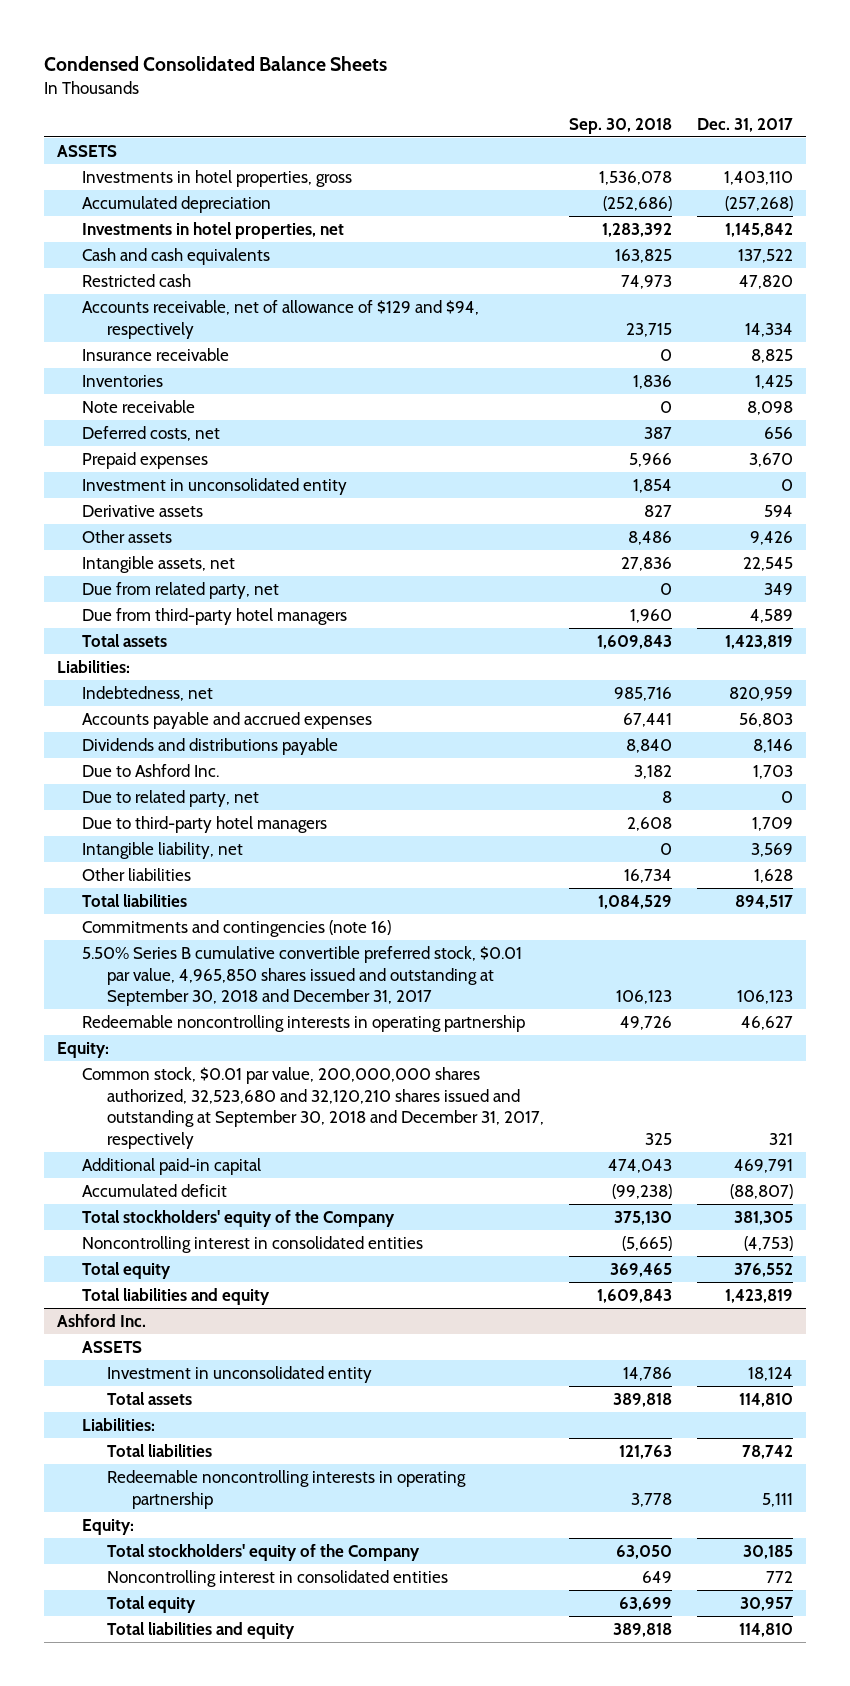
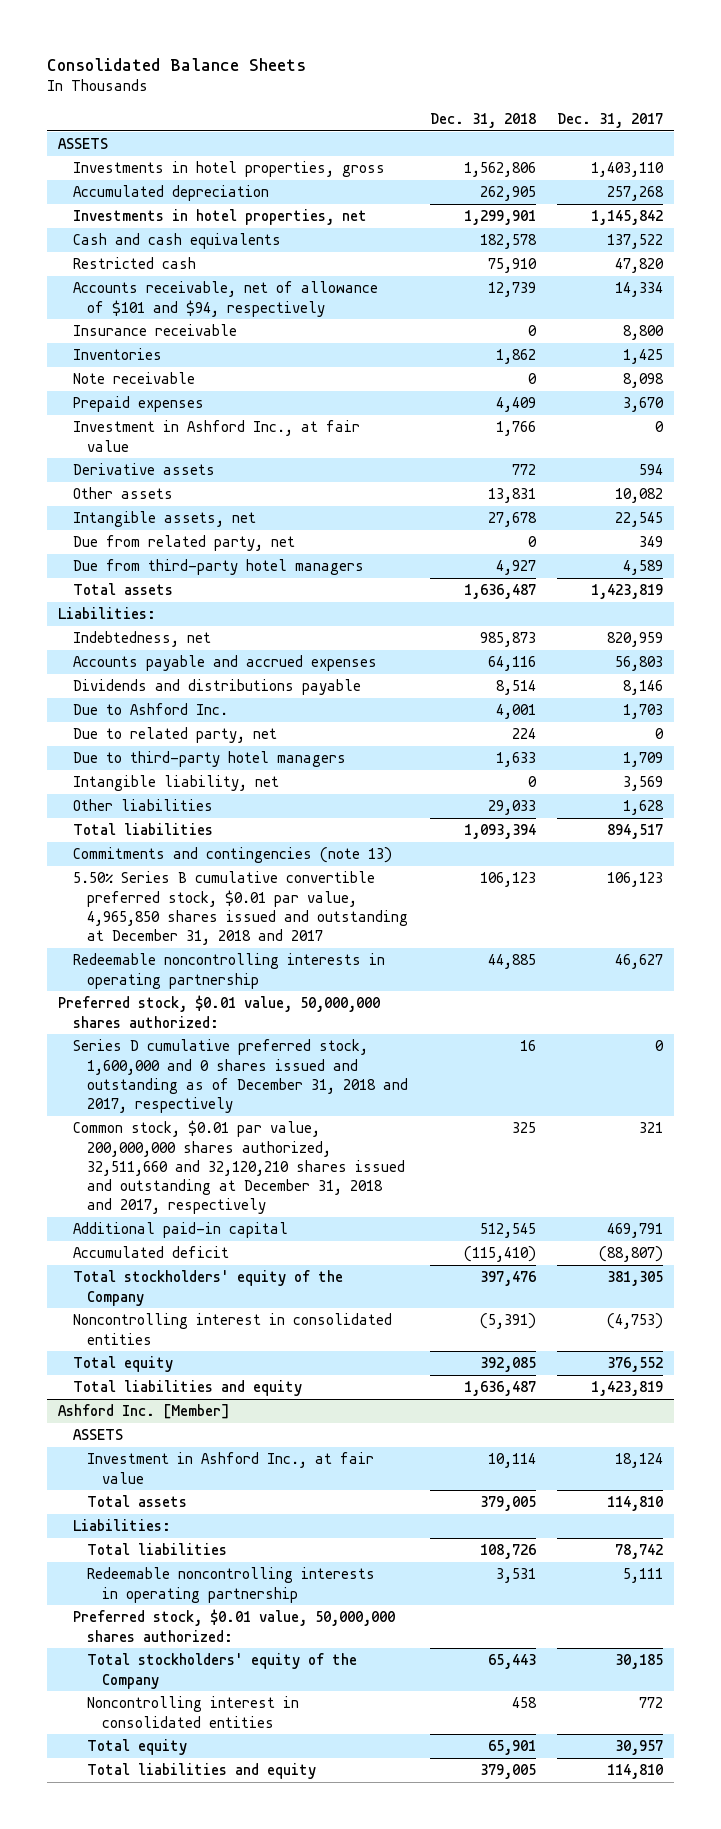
[44,55,388,71] Condensed Consolidated Balance Sheets -> [47,57,307,71] Consolidated Balance Sheets
[569,117,673,134] Sep. 30, 2018 -> none
none -> [429,112,536,128] Dec. 31, 2018
[725,196,794,212] (257,268) -> [607,186,665,202] 257,268
[81,300,479,339] Accounts receivable, net of allowance of $129 and $94, respectively -> [72,281,378,317] Accounts receivable, net of allowance of $101 and $94, respectively
[751,349,794,364] 8,825 -> [623,325,665,341] 8,800
[81,426,220,442] Deferred costs, net -> none
[81,478,347,496] Investment in unconsolidated entity -> [72,420,360,452] Investment in Ashford Inc., at fair value
[750,531,794,546] 9,426 -> [615,488,664,504] 10,082
[81,920,391,938] Commitments and contingencies (note 16) -> [72,847,392,864] Commitments and contingencies (note 13)
[81,946,522,1007] 5.50% Series B cumulative convertible preferred stock, $0.01 par value, 4,965,850 shares issued and outstanding at September 30, 2018 and December 31, 2017 -> [72,871,409,945] 5.50% Series B cumulative convertible preferred stock, $0.01 par value, 4,965,850 shares issued and outstanding at December 31, 2018 and 2017
[56,1042,109,1059] Equity: -> none
none -> [57,995,380,1028] Preferred stock, $0.01 value, 50,000,000 shares authorized:
none -> [72,1039,409,1113] Series D cumulative preferred stock, 1,600,000 and 0 shares issued and outstanding as of December 31, 2018 and 2017, respectively
[81,1067,544,1149] Common stock, $0.01 par value, 200,000,000 shares authorized, 32,523,680 and 32,120,210 shares issued and outstanding at September 30, 2018 and December 31, 2017, respectively -> [72,1120,406,1214] Common stock, $0.01 par value, 200,000,000 shares authorized, 32,511,660 and 32,120,210 shares issued and outstanding at December 31, 2018 and 2017, respectively
[56,1314,146,1328] Ashford Inc. -> [57,1404,230,1420] Ashford Inc. [Member]
[106,1366,372,1384] Investment in unconsolidated entity -> [87,1452,375,1484] Investment in Ashford Inc., at fair value
[81,1519,134,1536] Equity: -> none
none -> [72,1609,395,1642] Preferred stock, $0.01 value, 50,000,000 shares authorized:

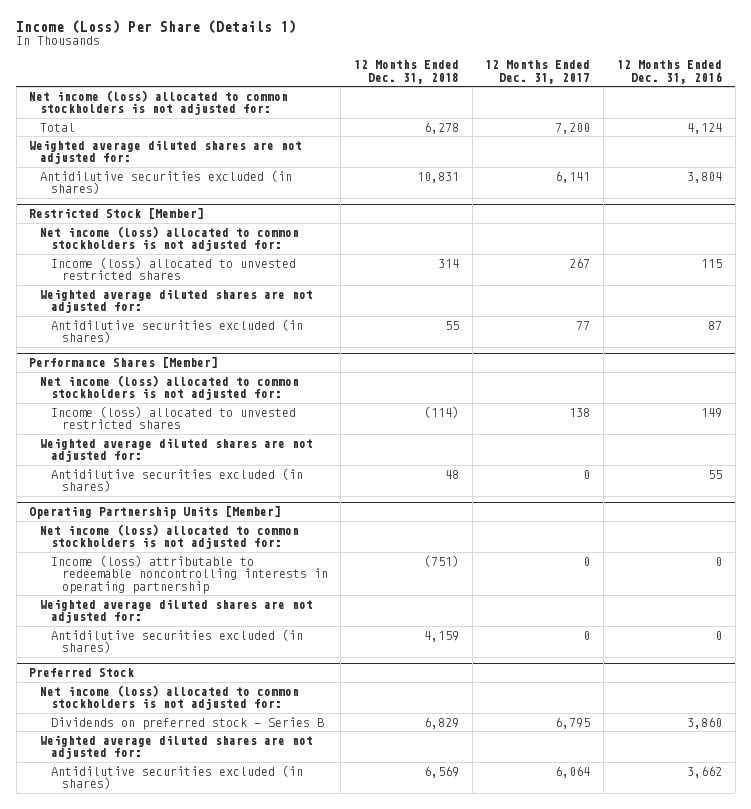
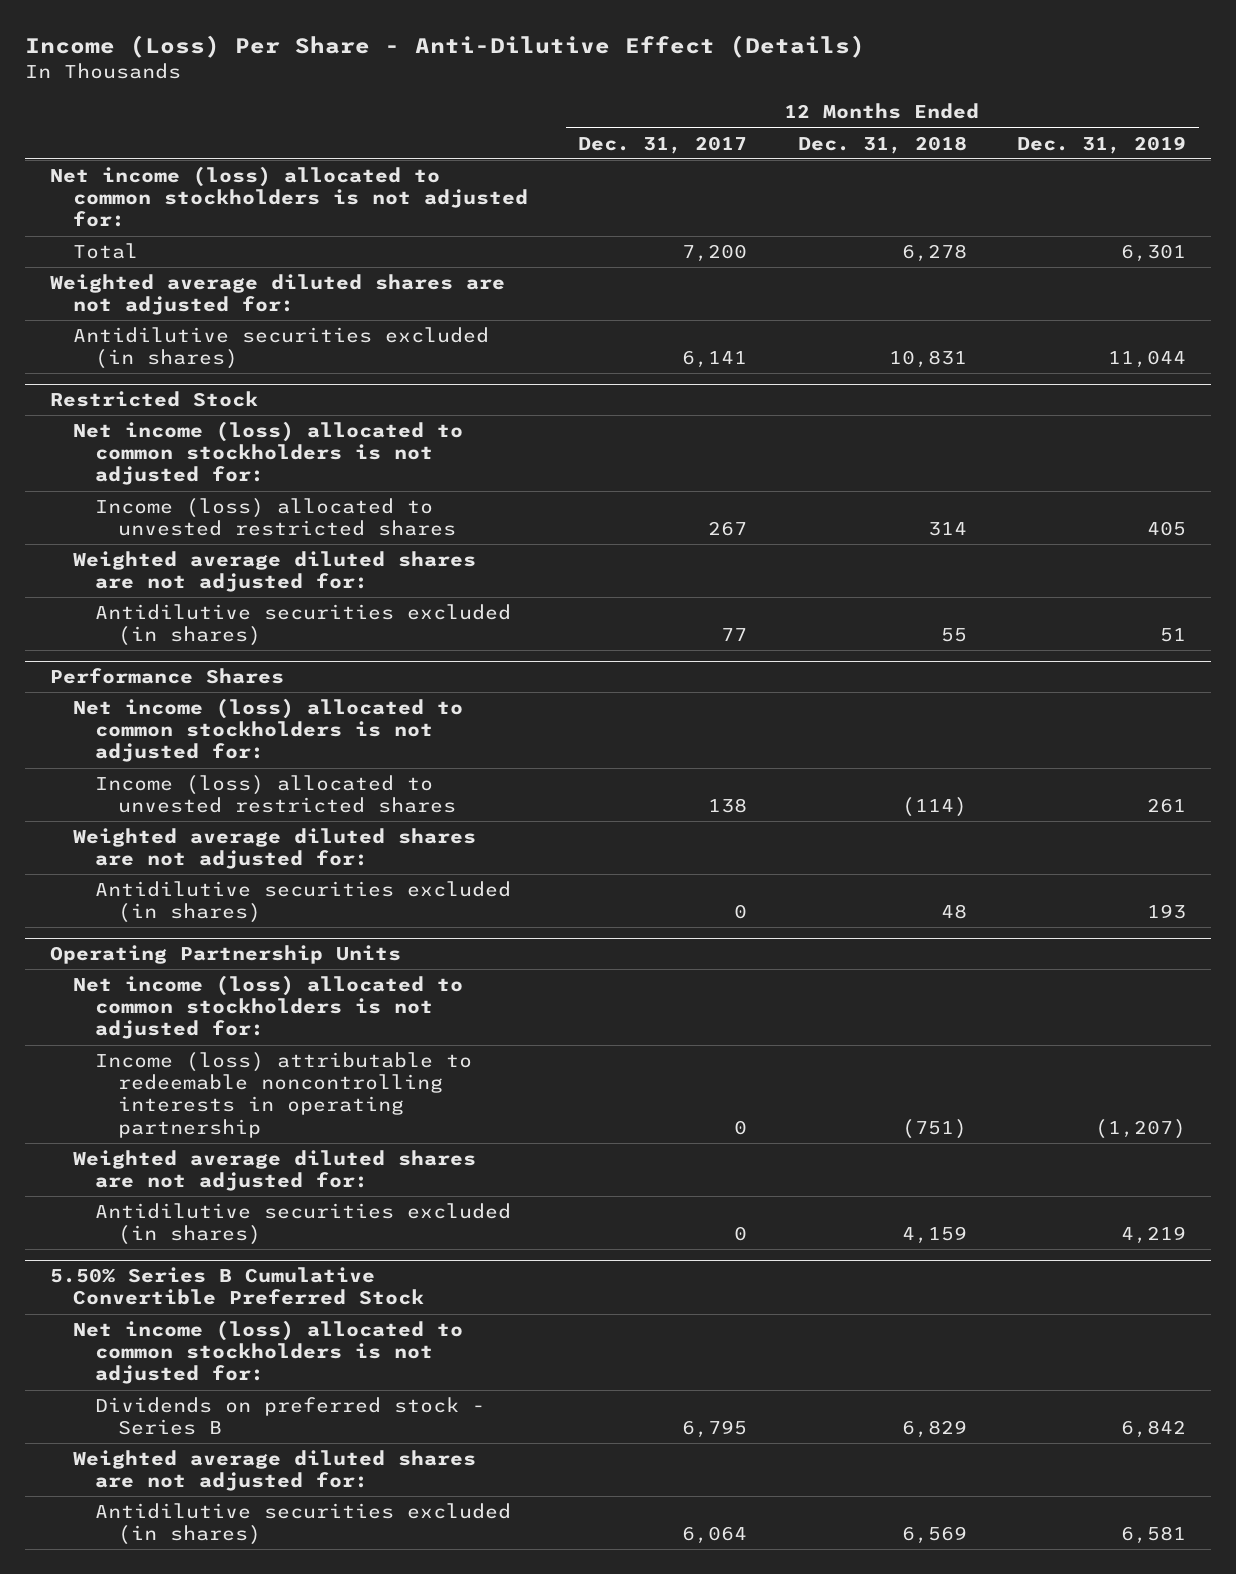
[16,19,297,34] Income (Loss) Per Share (Details 1) -> [24,35,865,59] Income (Loss) Per Share - Anti-Dilutive Effect (Details)
[616,60,722,84] 12 Months Ended Dec. 31, 2016 -> none
none -> [1017,135,1187,154] Dec. 31, 2019
[29,208,205,220] Restricted Stock [Member] -> [50,391,259,408] Restricted Stock
[29,357,219,369] Performance Shares [Member] -> [50,668,285,685] Performance Shares
[29,506,282,520] Operating Partnership Units [Member] -> [50,945,402,965] Operating Partnership Units
[29,668,135,678] Preferred Stock -> none
none -> [50,1267,424,1306] 5.50% Series B Cumulative Convertible Preferred Stock

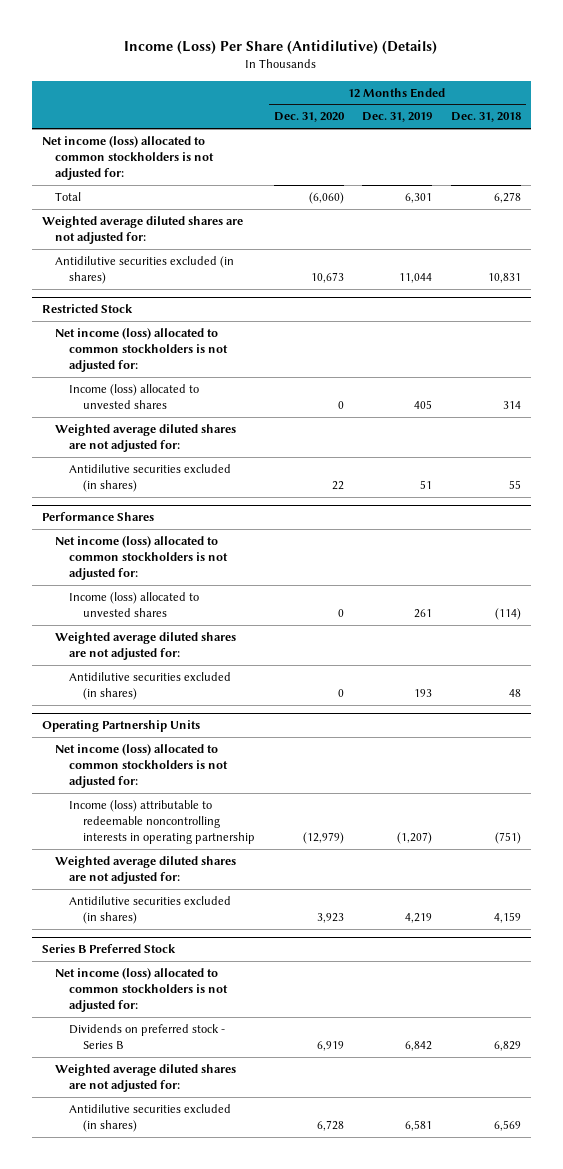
[24,35,865,59] Income (Loss) Per Share - Anti-Dilutive Effect (Details) -> [124,40,438,55] Income (Loss) Per Share (Antidilutive) (Details)
[578,135,748,154] Dec. 31, 2017 -> none
none -> [273,112,345,123] Dec. 31, 2020
[95,498,457,537] Income (loss) allocated to unvested restricted shares -> [69,383,200,410] Income (loss) allocated to unvested shares
[95,775,457,814] Income (loss) allocated to unvested restricted shares -> [69,591,200,618] Income (loss) allocated to unvested shares
[50,1267,424,1306] 5.50% Series B Cumulative Convertible Preferred Stock -> [41,943,176,953] Series B Preferred Stock

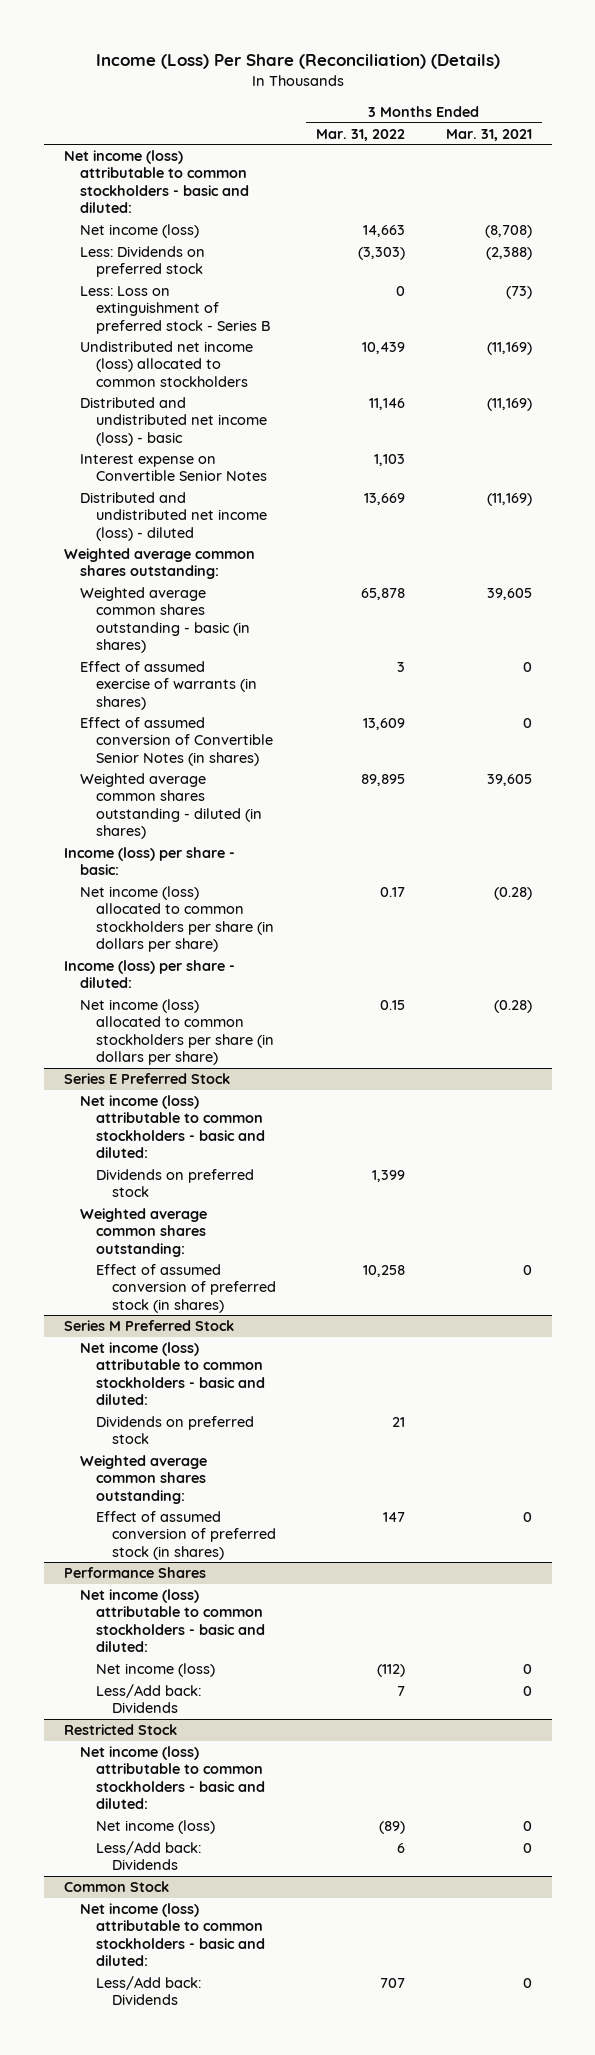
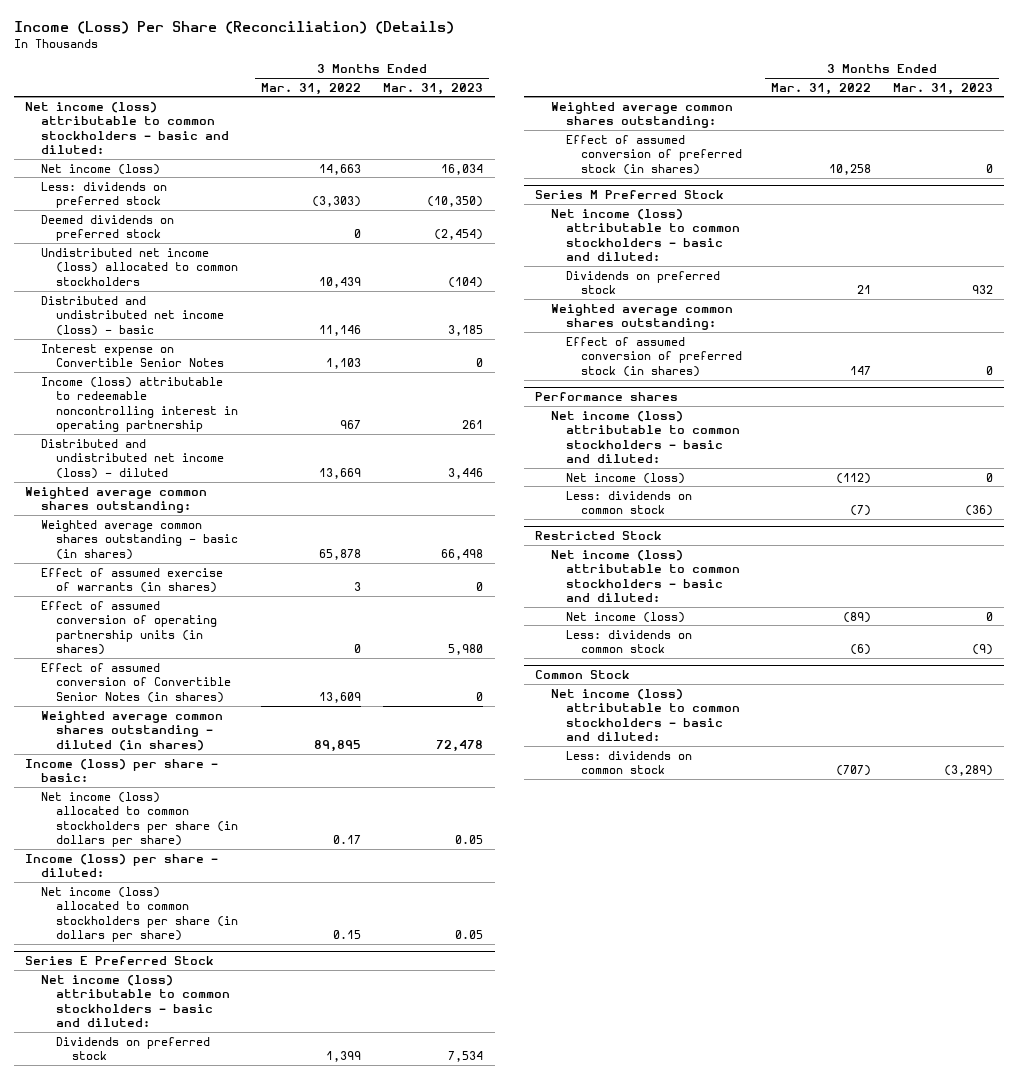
[445,128,532,141] Mar. 31, 2021 -> none
none -> [383,82,484,95] Mar. 31, 2023
[79,286,270,334] Less: Loss on extinguishment of preferred stock - Series B -> none
[79,246,205,278] Less: Dividends on preferred stock -> [40,181,167,209] Less: dividends on preferred stock
none -> [40,214,174,242] Deemed dividends on preferred stock
none -> [40,376,239,433] Income (loss) attributable to redeemable noncontrolling interest in operating partnership
none -> [40,600,218,656] Effect of assumed conversion of operating partnership units (in shares)
[63,1567,206,1579] Performance Shares -> [535,391,679,401] Performance shares
[95,1684,201,1714] Less/Add back: Dividends -> [566,490,693,515] Less: dividends on common stock
[397,1686,406,1697] 7 -> [849,505,871,517] (7)
[95,1841,201,1871] Less/Add back: Dividends -> [566,629,693,654] Less: dividends on common stock
[397,1843,406,1854] 6 -> [849,644,871,656] (6)
[95,1976,201,2006] Less/Add back: Dividends -> [566,750,693,775] Less: dividends on common stock
[380,1978,406,1989] 707 -> [835,765,871,777] (707)

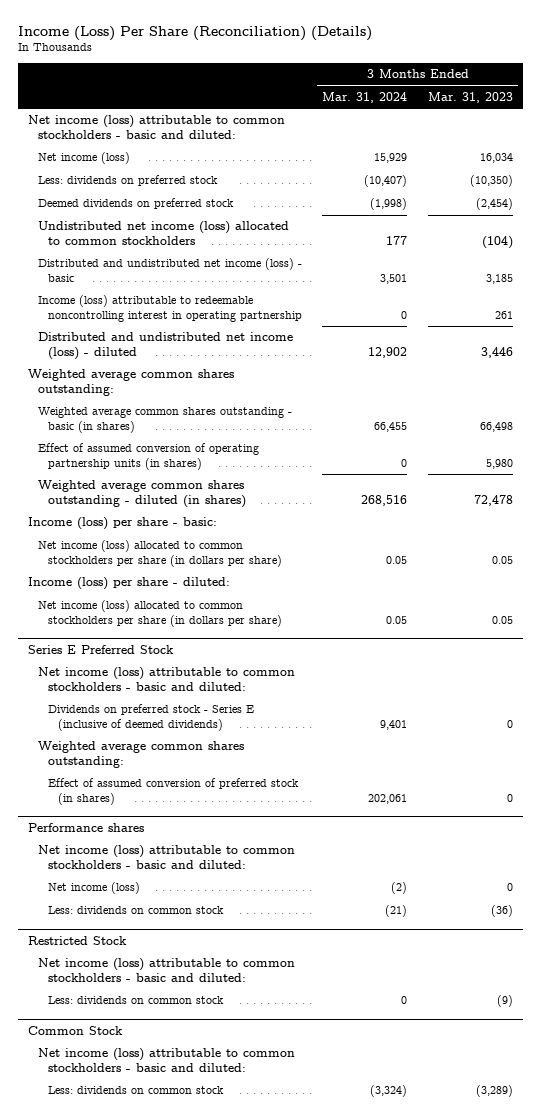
[260,82,361,95] Mar. 31, 2022 -> none
none -> [322,91,408,103] Mar. 31, 2024
[40,343,225,368] Interest expense on Convertible Senior Notes -> none
[40,567,223,594] Effect of assumed exercise of warrants (in shares) -> none
[40,662,232,703] Effect of assumed conversion of Convertible Senior Notes (in shares) -> none
[56,1036,211,1061] Dividends on preferred stock -> none
[550,101,733,129] Weighted average common shares outstanding: -> none
[566,134,743,175] Effect of assumed conversion of preferred stock (in shares) -> none
[535,189,725,199] Series M Preferred Stock -> none
[550,208,741,262] Net income (loss) attributable to common stockholders - basic and diluted: -> none
[566,270,721,295] Dividends on preferred stock -> none
none -> [47,704,254,731] Dividends on preferred stock - Series E (inclusive of deemed dividends)
[566,611,686,623] Net income (loss) -> none

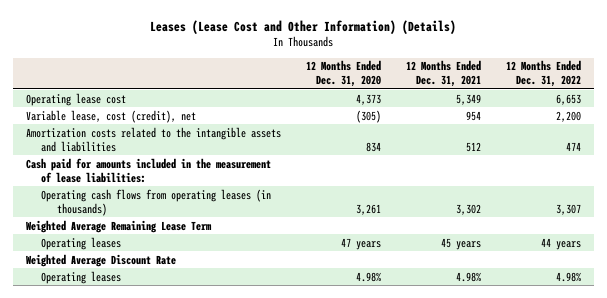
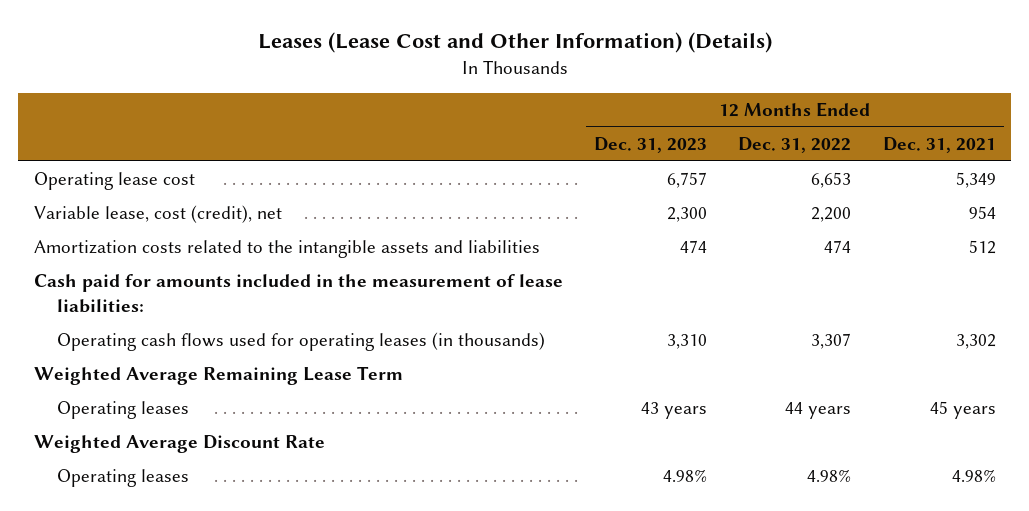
[305,60,381,88] 12 Months Ended Dec. 31, 2020 -> none
none -> [594,136,708,153] Dec. 31, 2023
[41,188,272,216] Operating cash flows from operating leases (in thousands) -> [56,332,545,352] Operating cash flows used for operating leases (in thousands)

